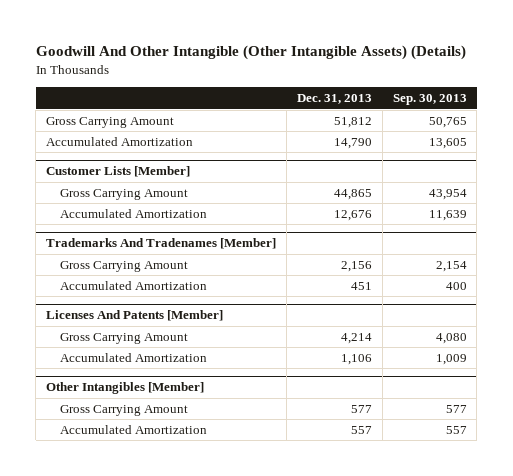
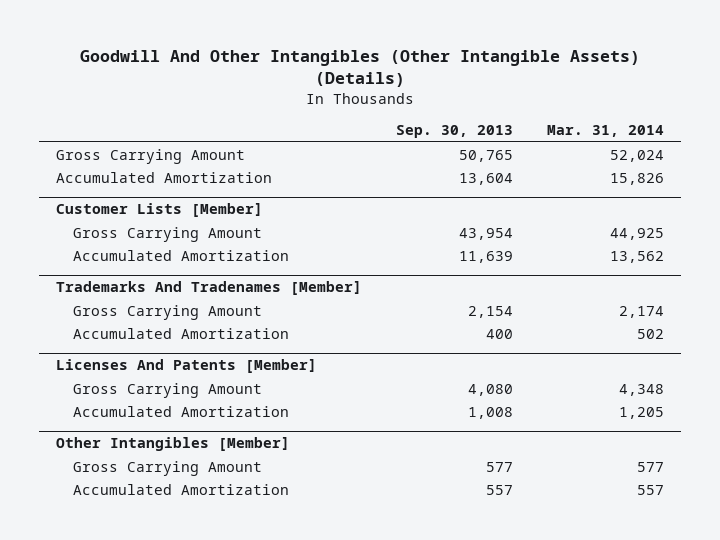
[35,45,466,61] Goodwill And Other Intangible (Other Intangible Assets) (Details) -> [80,49,641,88] Goodwill And Other Intangibles (Other Intangible Assets) (Details)
[296,94,372,105] Dec. 31, 2013 -> none
none -> [546,125,664,138] Mar. 31, 2014
[428,137,467,149] 13,605 -> [459,172,514,185] 13,604
[435,353,467,365] 1,009 -> [468,406,514,419] 1,008

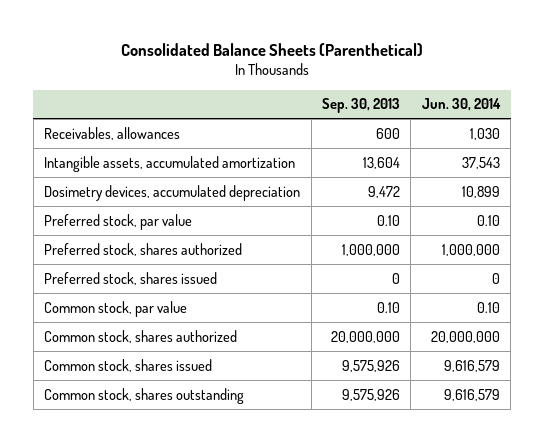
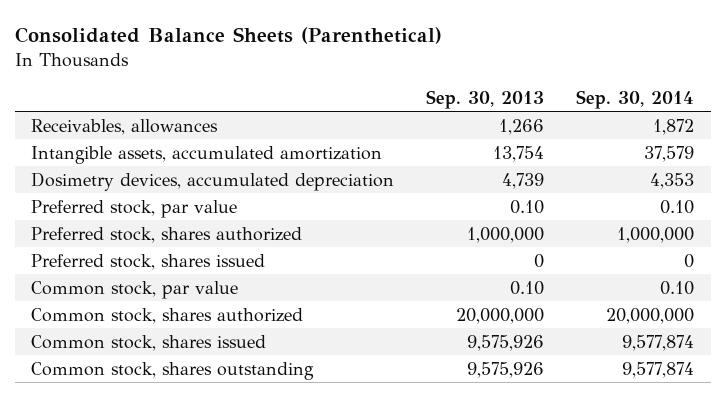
[421,98,501,112] Jun. 30, 2014 -> none
none -> [576,89,695,109] Sep. 30, 2014
[376,127,401,139] 600 -> [499,118,545,135] 1,266
[363,156,401,169] 13,604 -> [493,145,545,162] 13,754
[368,185,401,198] 9,472 -> [502,172,545,189] 4,739

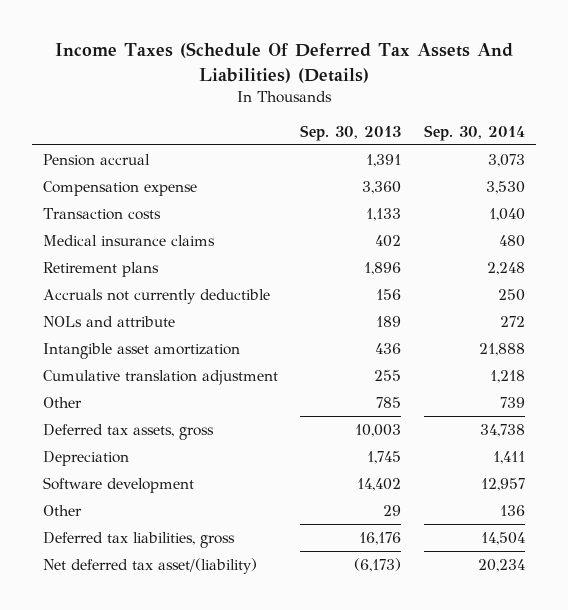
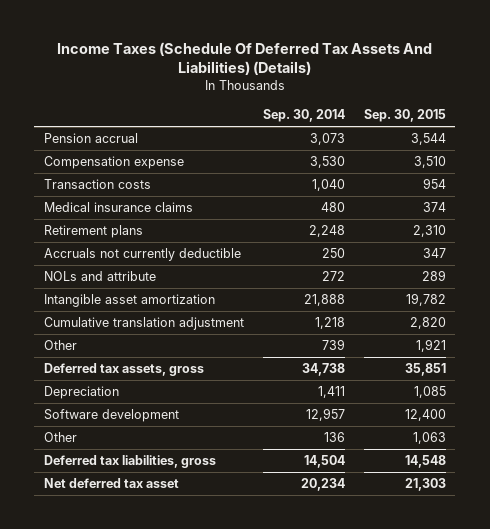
[300,124,402,141] Sep. 30, 2013 -> none
none -> [363,109,446,123] Sep. 30, 2015
[43,557,258,574] Net deferred tax asset/(liability) -> [43,478,179,489] Net deferred tax asset

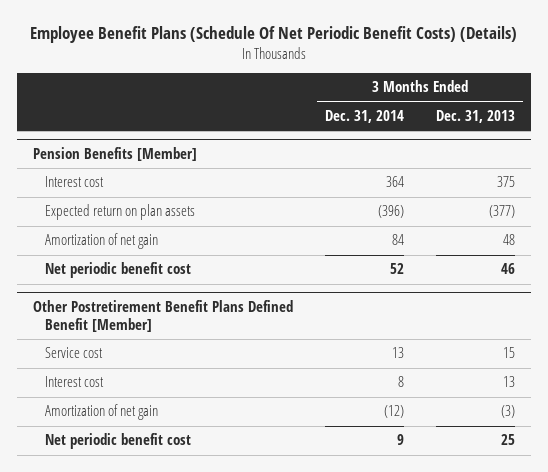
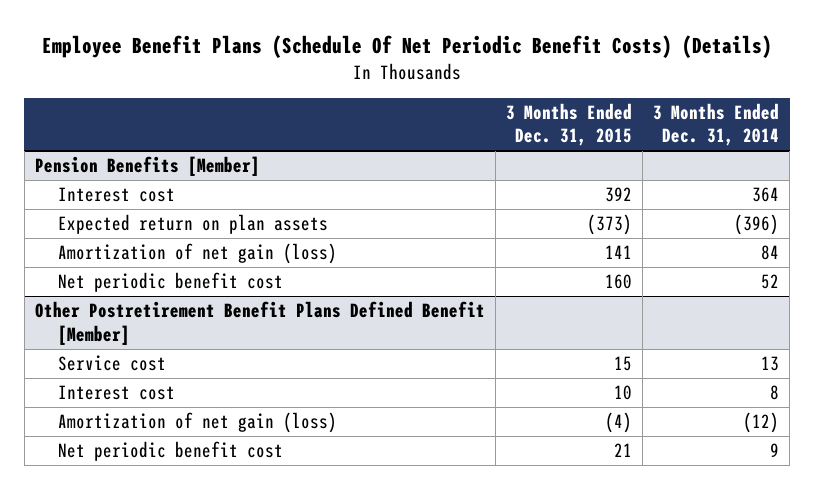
[436,109,516,123] Dec. 31, 2013 -> none
none -> [505,102,632,147] 3 Months Ended Dec. 31, 2015
[44,233,158,250] Amortization of net gain -> [57,242,337,264] Amortization of net gain (loss)
[44,404,158,421] Amortization of net gain -> [57,411,337,433] Amortization of net gain (loss)

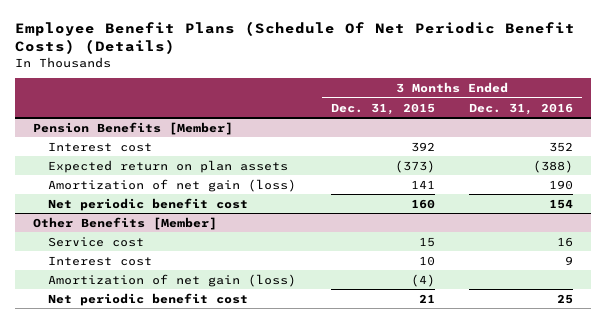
[653,102,780,147] 3 Months Ended Dec. 31, 2014 -> none
none -> [469,102,574,115] Dec. 31, 2016
[34,300,485,345] Other Postretirement Benefit Plans Defined Benefit [Member] -> [32,216,217,230] Other Benefits [Member]

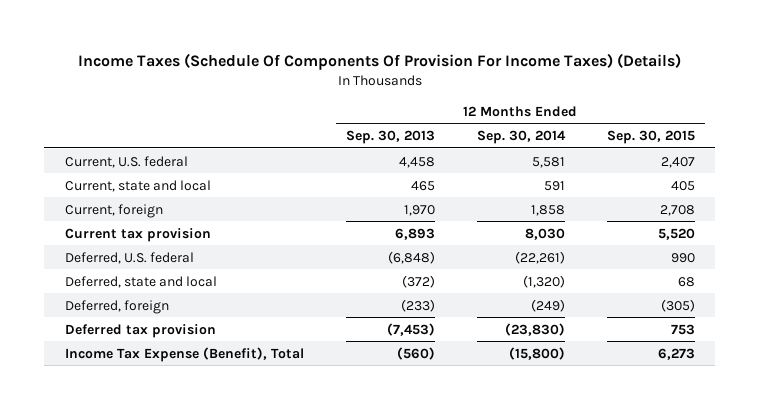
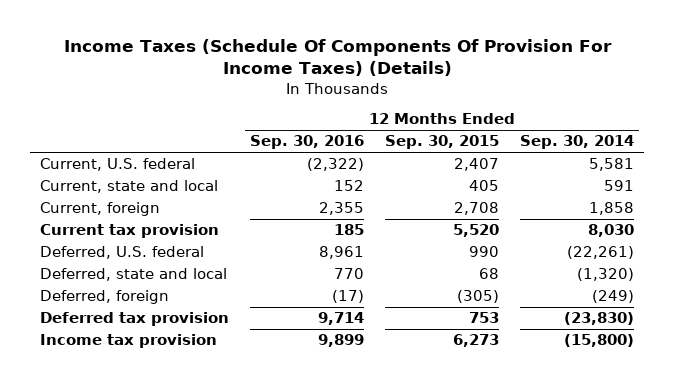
[346,130,436,145] Sep. 30, 2013 -> none
none -> [249,135,364,150] Sep. 30, 2016
[65,346,305,362] Income Tax Expense (Benefit), Total -> [40,334,218,349] Income tax provision

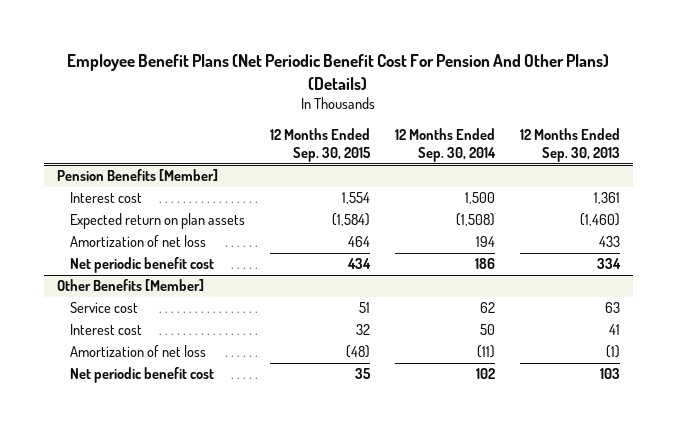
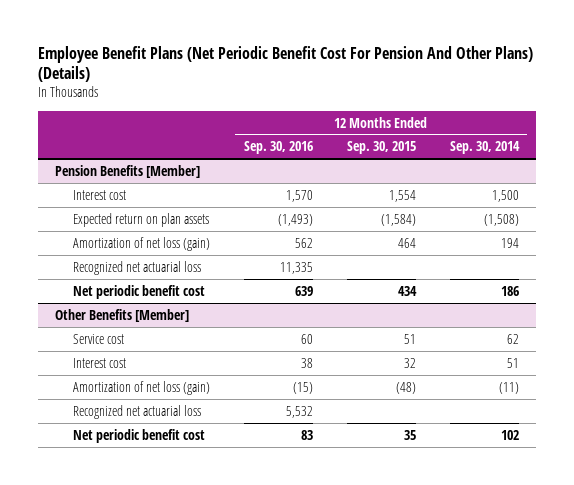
[520,127,621,162] 12 Months Ended Sep. 30, 2013 -> none
none -> [243,141,313,155] Sep. 30, 2016
[70,235,207,248] Amortization of net loss -> [73,236,211,251] Amortization of net loss (gain)
none -> [73,260,202,275] Recognized net actuarial loss
[480,324,496,336] 50 -> [506,357,519,368] 51
[70,345,207,358] Amortization of net loss -> [73,380,211,395] Amortization of net loss (gain)
none -> [73,404,202,419] Recognized net actuarial loss

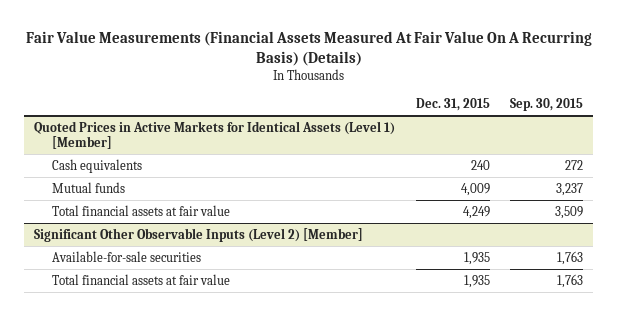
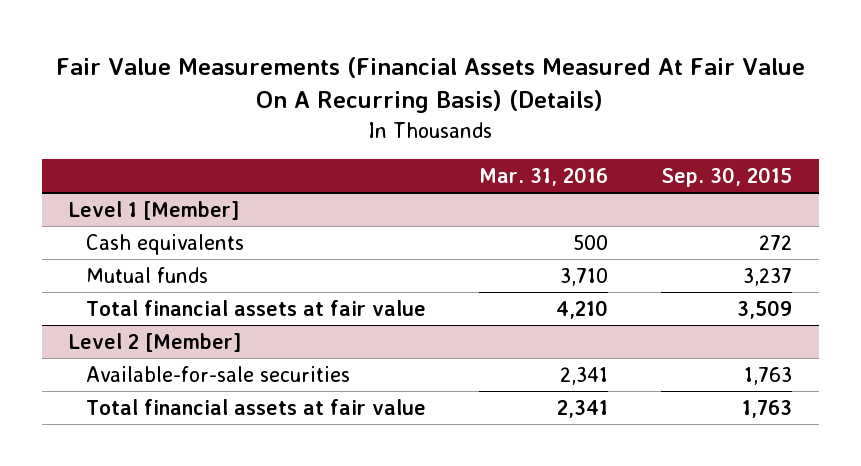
[415,98,490,112] Dec. 31, 2015 -> none
none -> [479,166,609,186] Mar. 31, 2016
[33,120,395,149] Quoted Prices in Active Markets for Identical Assets (Level 1) [Member] -> [68,200,240,220] Level 1 [Member]
[33,227,363,242] Significant Other Observable Inputs (Level 2) [Member] -> [68,332,242,352] Level 2 [Member]

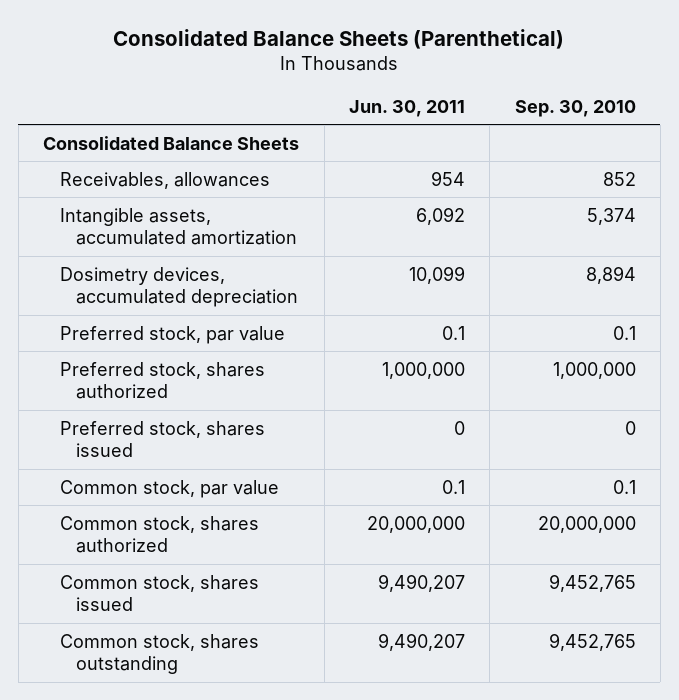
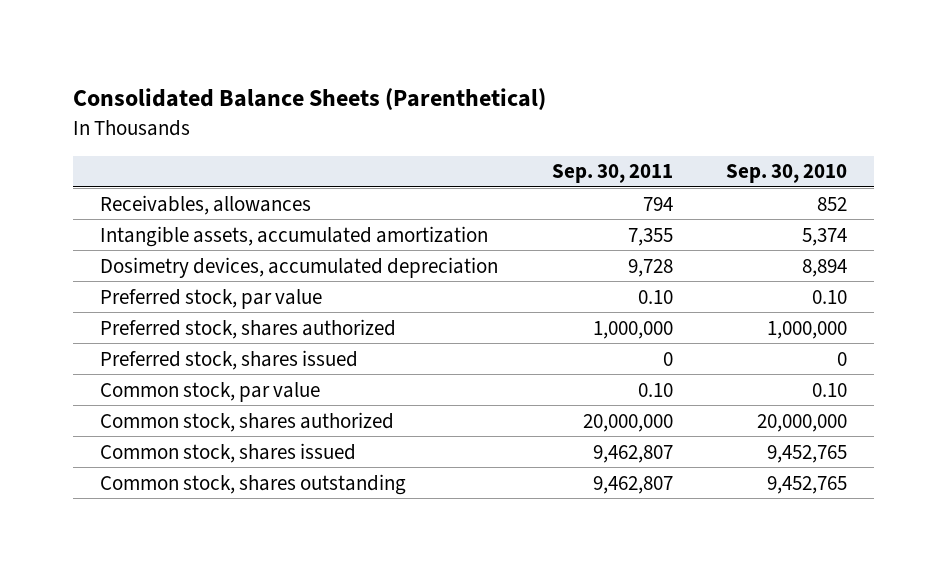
[348,99,465,117] Jun. 30, 2011 -> none
none -> [551,164,673,184] Sep. 30, 2011
[43,135,300,150] Consolidated Balance Sheets -> none
[612,325,636,340] 0.1 -> [811,289,847,304] 0.10
[612,479,636,494] 0.1 -> [811,382,847,397] 0.10

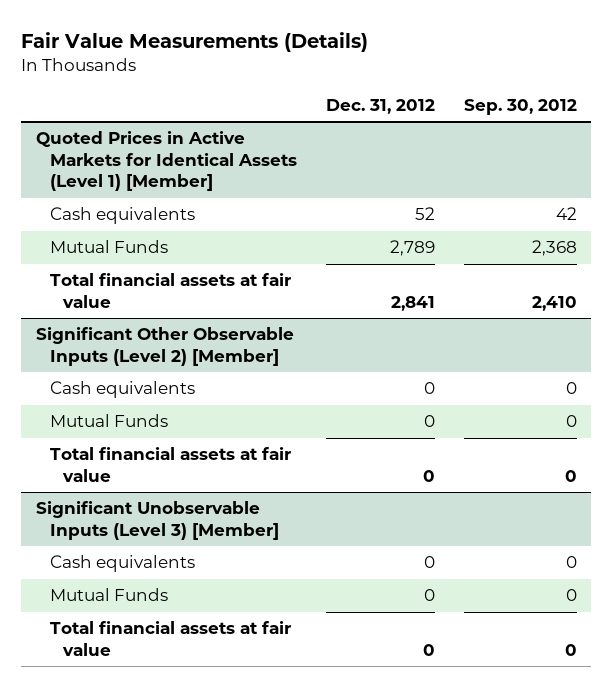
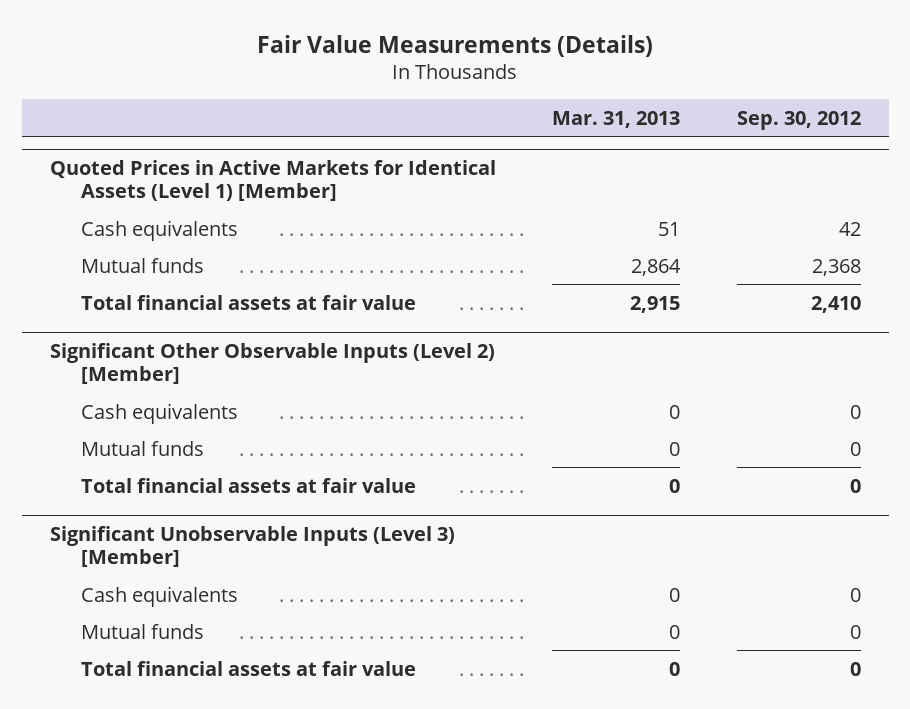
[325,98,435,114] Dec. 31, 2012 -> none
none -> [552,111,681,129] Mar. 31, 2013
[49,240,168,254] Mutual Funds -> [80,257,204,273] Mutual funds
[49,414,168,428] Mutual Funds -> [80,440,204,456] Mutual funds
[49,588,168,602] Mutual Funds -> [80,623,204,639] Mutual funds

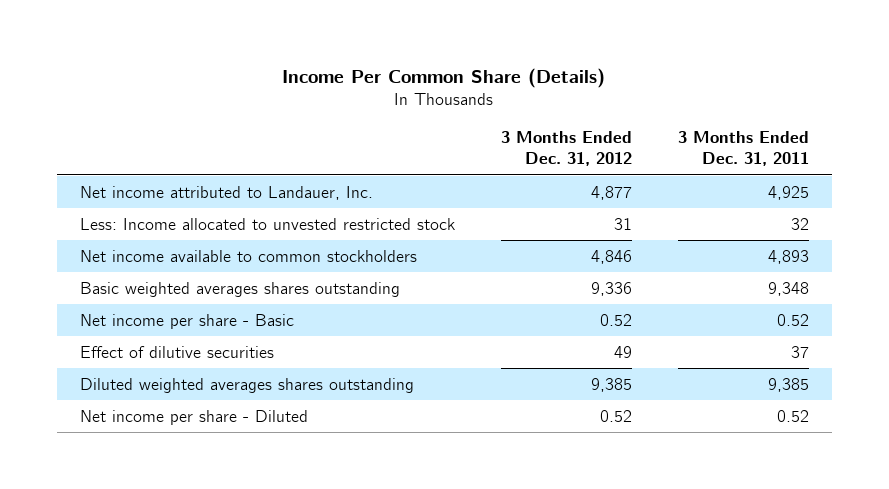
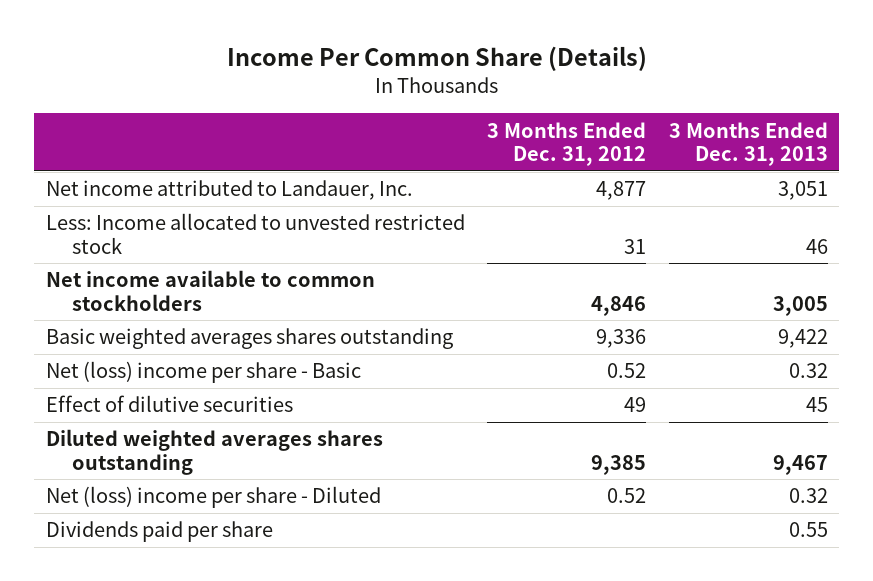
[677,131,809,167] 3 Months Ended Dec. 31, 2011 -> none
none -> [668,121,828,167] 3 Months Ended Dec. 31, 2013
[79,313,294,329] Net income per share - Basic -> [45,361,361,384] Net (loss) income per share - Basic
[79,409,308,425] Net income per share - Diluted -> [45,486,381,509] Net (loss) income per share - Diluted
none -> [45,521,273,543] Dividends paid per share

